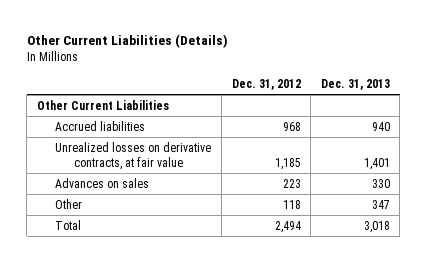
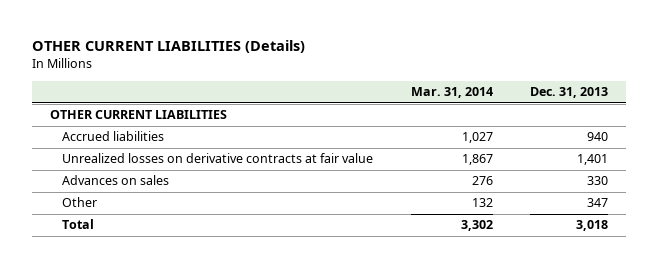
[26,34,228,49] Other Current Liabilities (Details) -> [31,40,305,54] OTHER CURRENT LIABILITIES (Details)
[231,78,301,90] Dec. 31, 2012 -> none
none -> [410,87,493,99] Mar. 31, 2014
[36,99,169,110] Other Current Liabilities -> [50,110,228,120] OTHER CURRENT LIABILITIES
[55,141,212,171] Unrealized losses on derivative contracts, at fair value -> [62,153,374,164] Unrealized losses on derivative contracts at fair value

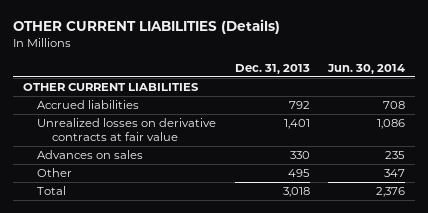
[410,87,493,99] Mar. 31, 2014 -> none
none -> [327,64,406,75] Jun. 30, 2014
[586,132,608,142] 940 -> [288,100,310,109] 792
[586,198,608,208] 347 -> [287,168,310,177] 495

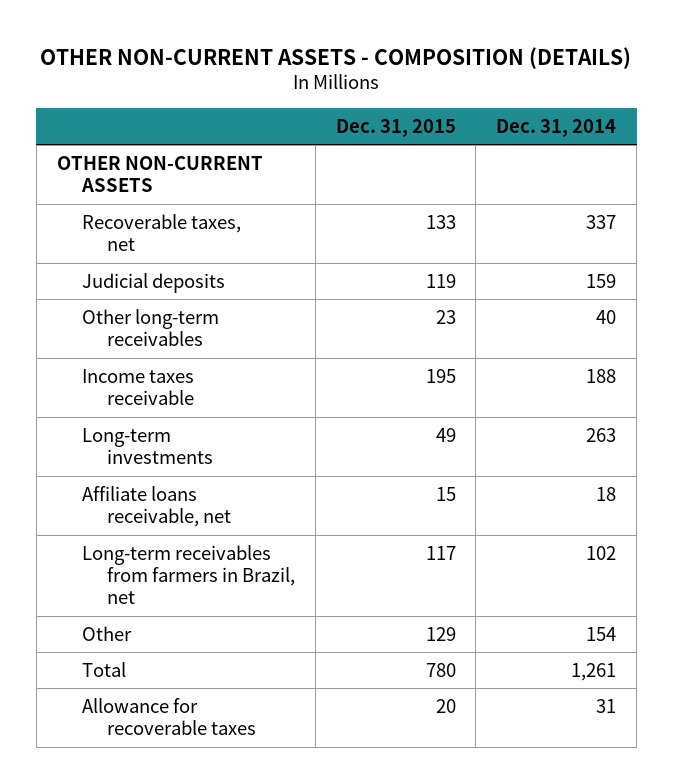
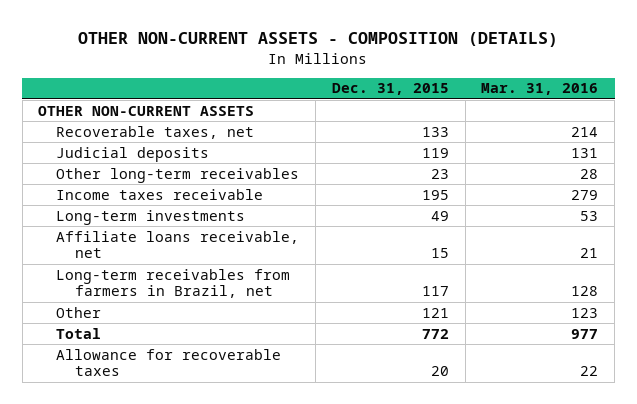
[496,118,617,137] Dec. 31, 2014 -> none
none -> [481,83,599,96] Mar. 31, 2016
[425,626,456,641] 129 -> [421,307,449,318] 121
[425,662,456,677] 780 -> [421,328,449,339] 772

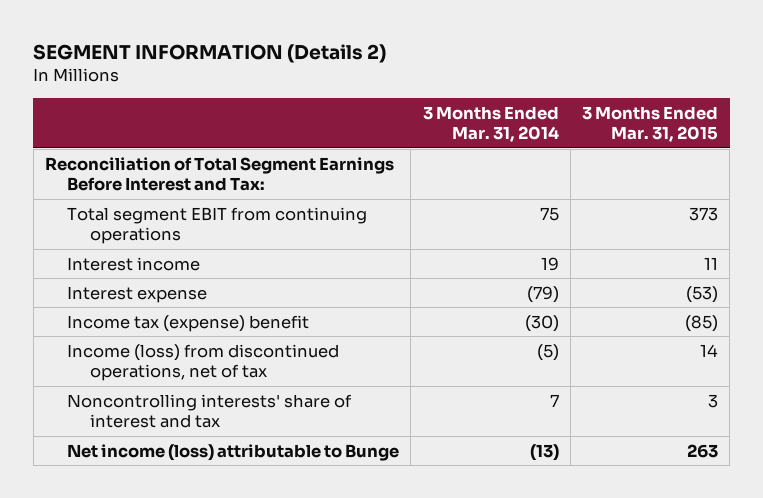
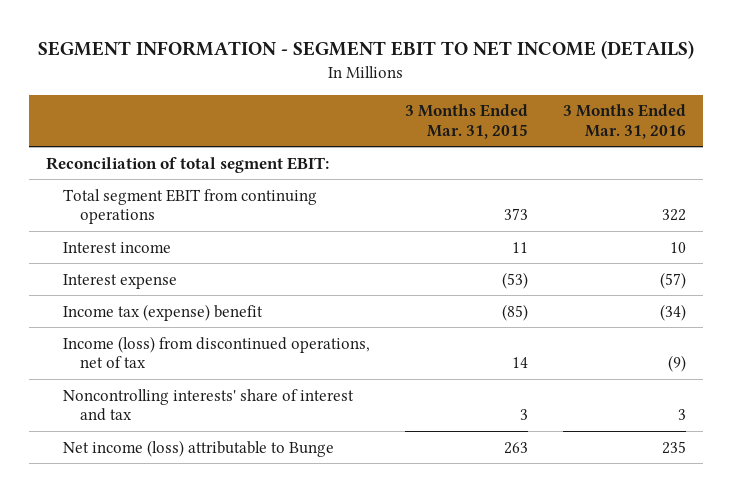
[33,43,387,63] SEGMENT INFORMATION (Details 2) -> [38,39,695,59] SEGMENT INFORMATION - SEGMENT EBIT TO NET INCOME (DETAILS)
[422,105,559,143] 3 Months Ended Mar. 31, 2014 -> none
none -> [562,104,686,139] 3 Months Ended Mar. 31, 2016
[44,156,394,192] Reconciliation of Total Segment Earnings Before Interest and Tax: -> [46,156,330,173] Reconciliation of total segment EBIT:

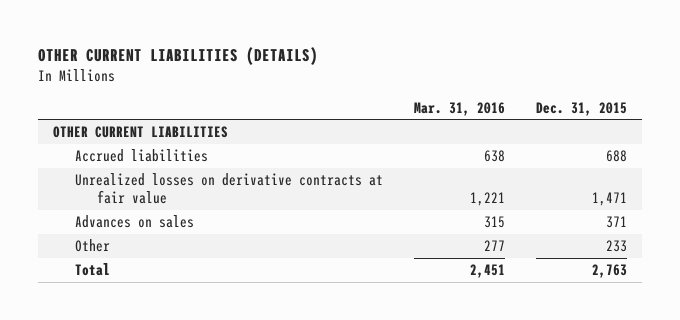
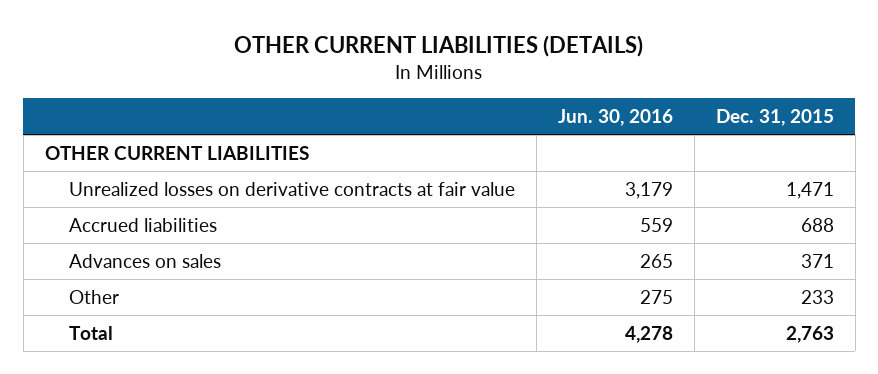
[414,101,506,116] Mar. 31, 2016 -> none
none -> [557,108,673,126] Jun. 30, 2016
[75,149,209,163] Accrued liabilities -> [68,218,217,233] Accrued liabilities

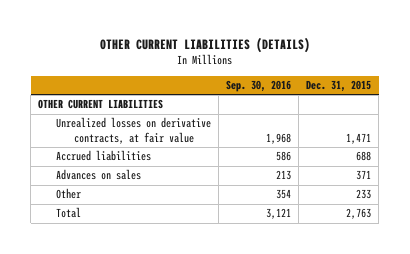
[557,108,673,126] Jun. 30, 2016 -> none
none -> [226,79,292,92] Sep. 30, 2016
[68,182,515,197] Unrealized losses on derivative contracts at fair value -> [55,117,211,144] Unrealized losses on derivative contracts, at fair value

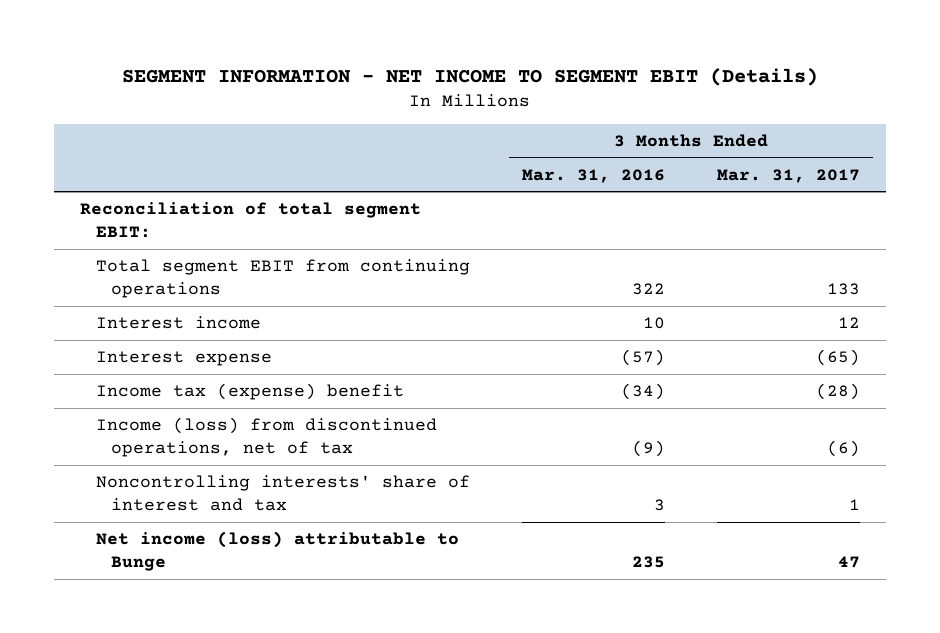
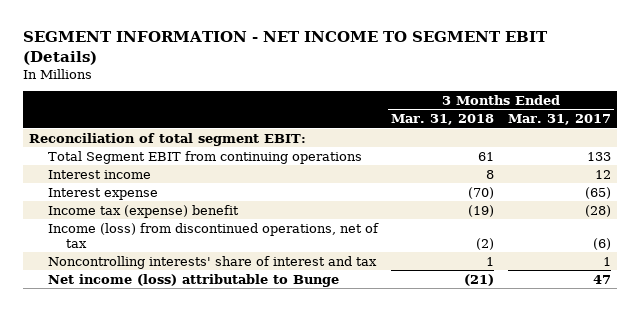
[521,168,665,183] Mar. 31, 2016 -> none
none -> [391,114,495,126] Mar. 31, 2018
[95,259,470,299] Total segment EBIT from continuing operations -> [47,150,362,164] Total Segment EBIT from continuing operations

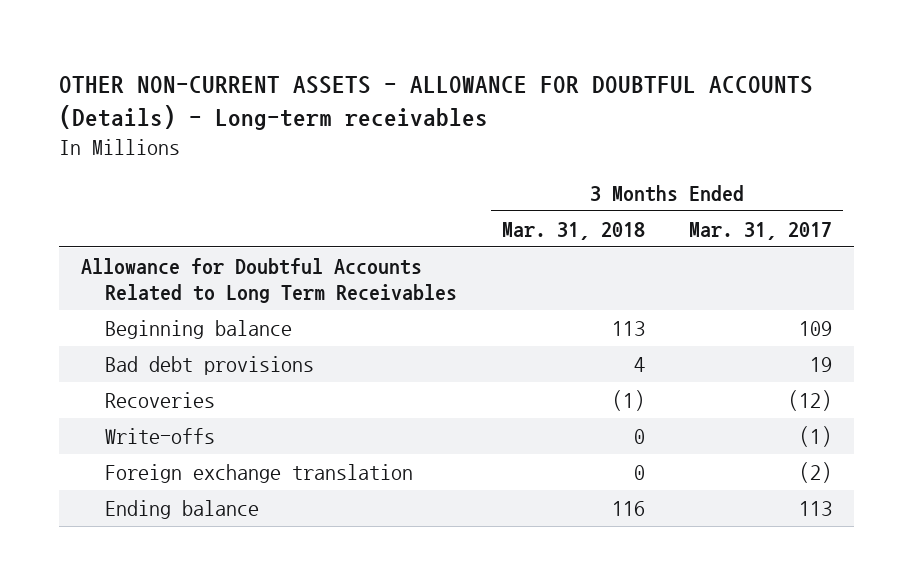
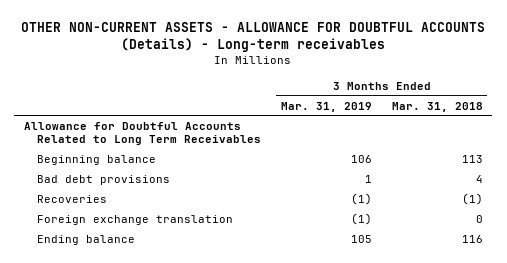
[689,221,833,240] Mar. 31, 2017 -> none
none -> [280,101,372,112] Mar. 31, 2019
[105,427,216,444] Write-offs -> none

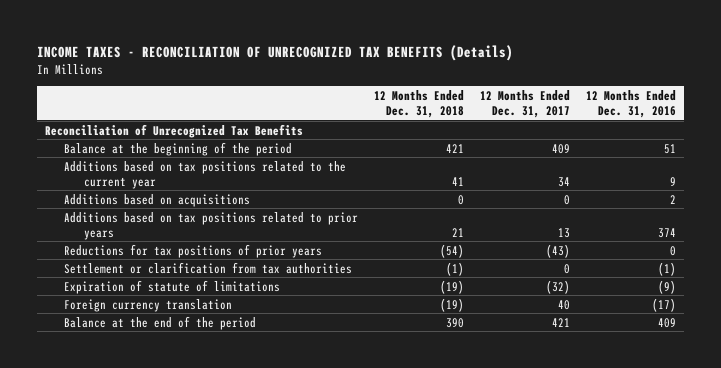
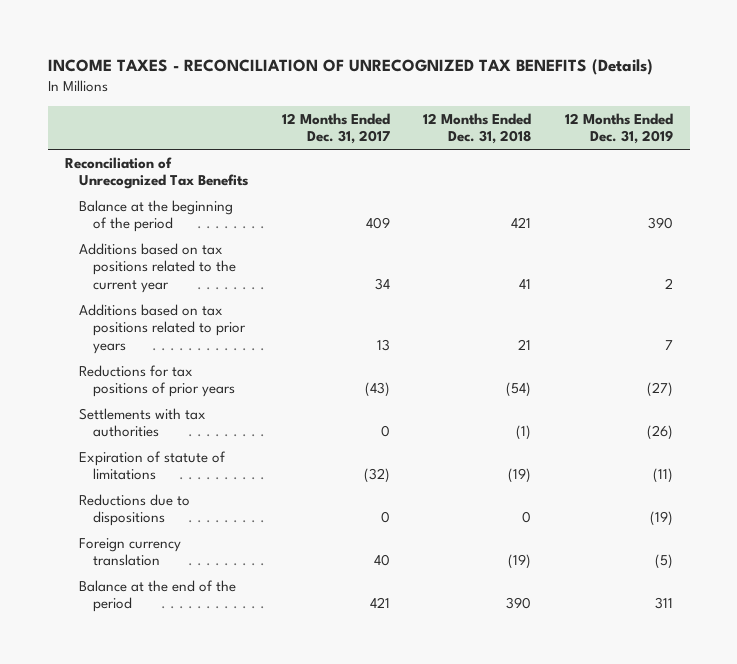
[586,89,677,118] 12 Months Ended Dec. 31, 2016 -> none
none -> [564,112,673,145] 12 Months Ended Dec. 31, 2019
[64,193,251,207] Additions based on acquisitions -> none
[64,261,353,274] Settlement or clarification from tax authorities -> [78,407,206,438] Settlements with tax authorities
none -> [78,493,190,527] Reductions due to dispositions

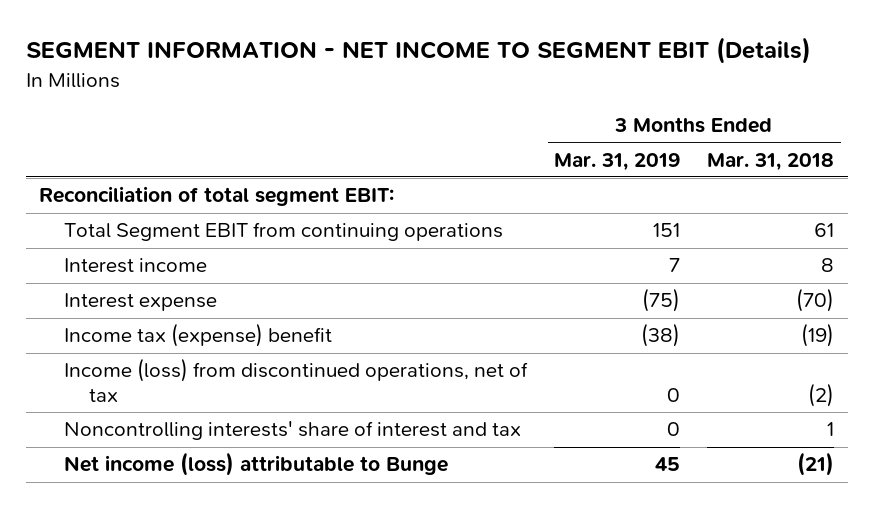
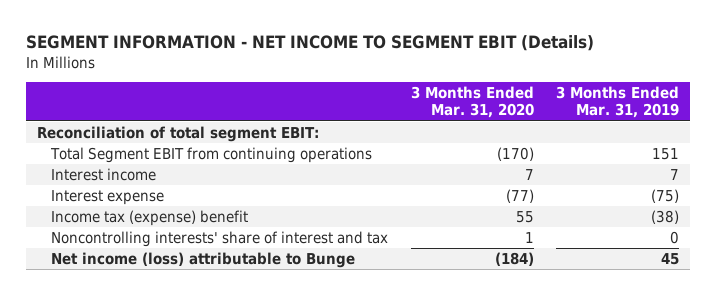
[707,152,835,171] Mar. 31, 2018 -> none
none -> [410,86,534,119] 3 Months Ended Mar. 31, 2020
[64,358,529,403] Income (loss) from discontinued operations, net of tax -> none

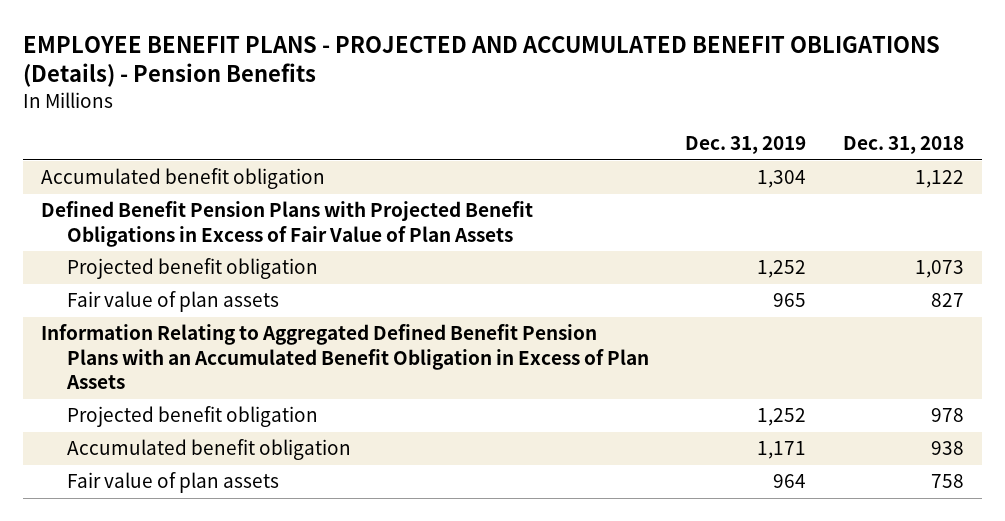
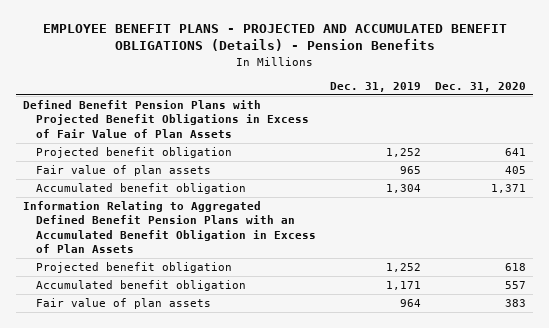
[842,135,964,154] Dec. 31, 2018 -> none
none -> [435,81,527,92] Dec. 31, 2020
[41,168,326,190] Accumulated benefit obligation -> [36,183,247,195] Accumulated benefit obligation

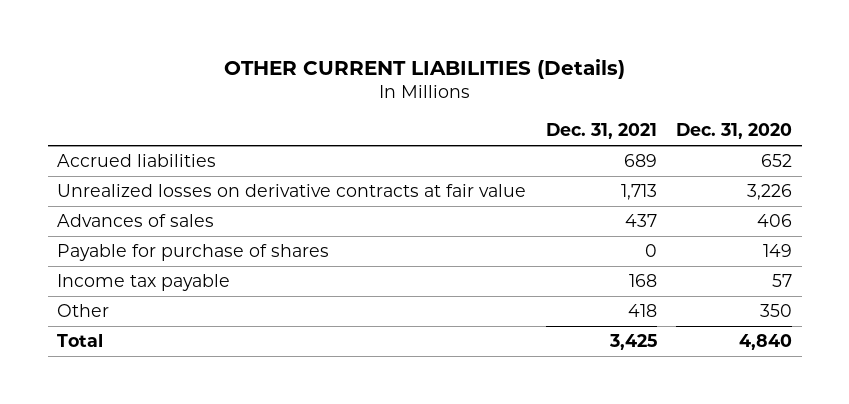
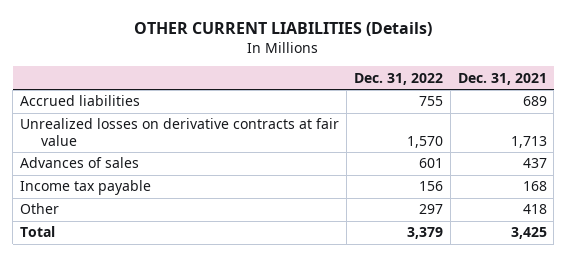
[676,123,793,140] Dec. 31, 2020 -> none
none -> [353,72,443,85] Dec. 31, 2022
[57,243,330,261] Payable for purchase of shares -> none

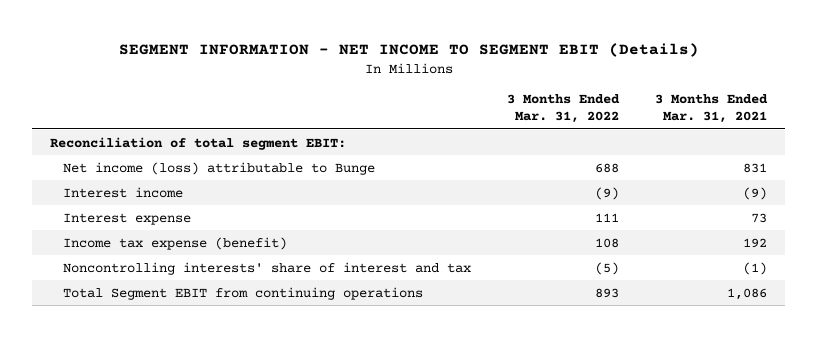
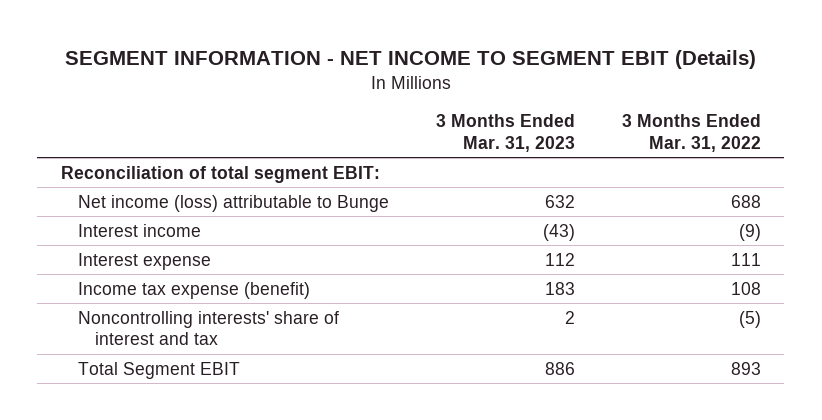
[655,94,769,124] 3 Months Ended Mar. 31, 2021 -> none
none -> [435,113,575,152] 3 Months Ended Mar. 31, 2023
[62,286,423,300] Total Segment EBIT from continuing operations -> [78,361,241,379] Total Segment EBIT

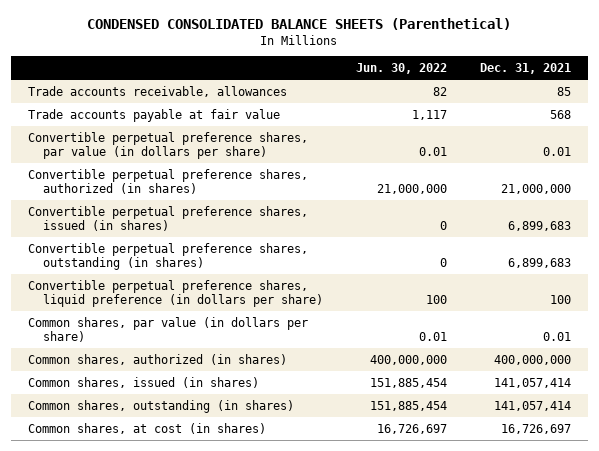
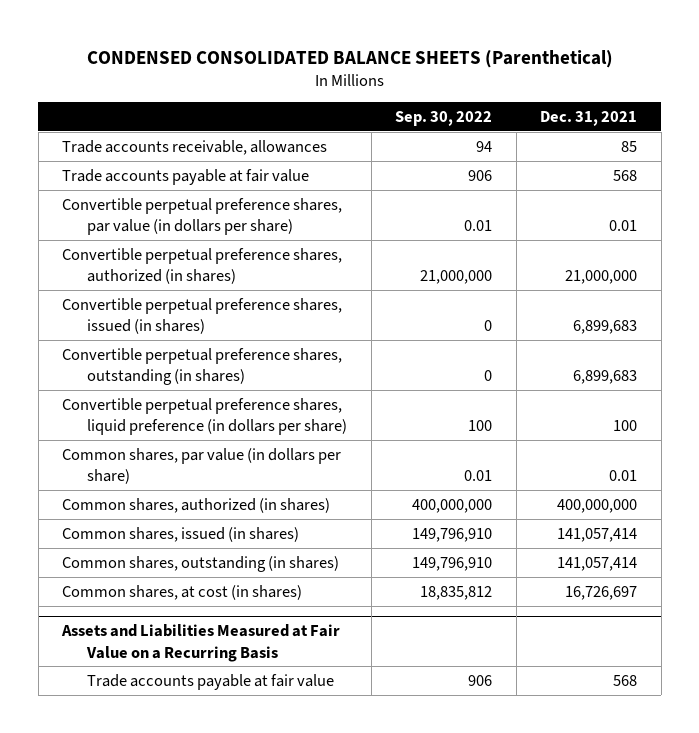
[356,62,448,74] Jun. 30, 2022 -> none
none -> [395,110,493,126] Sep. 30, 2022
none -> [61,624,341,662] Assets and Liabilities Measured at Fair Value on a Recurring Basis
none -> [86,673,334,690] Trade accounts payable at fair value

